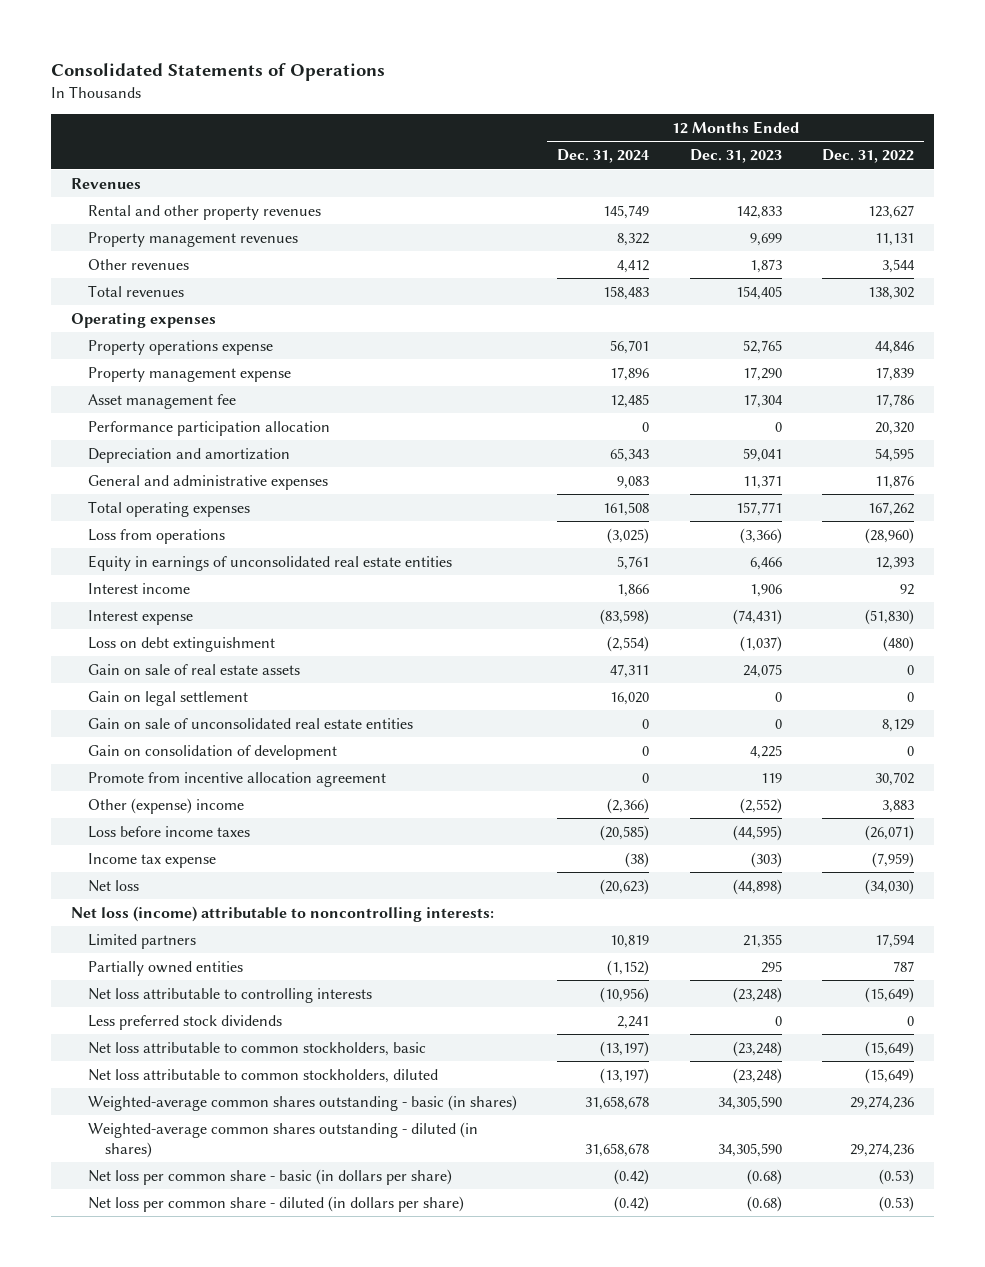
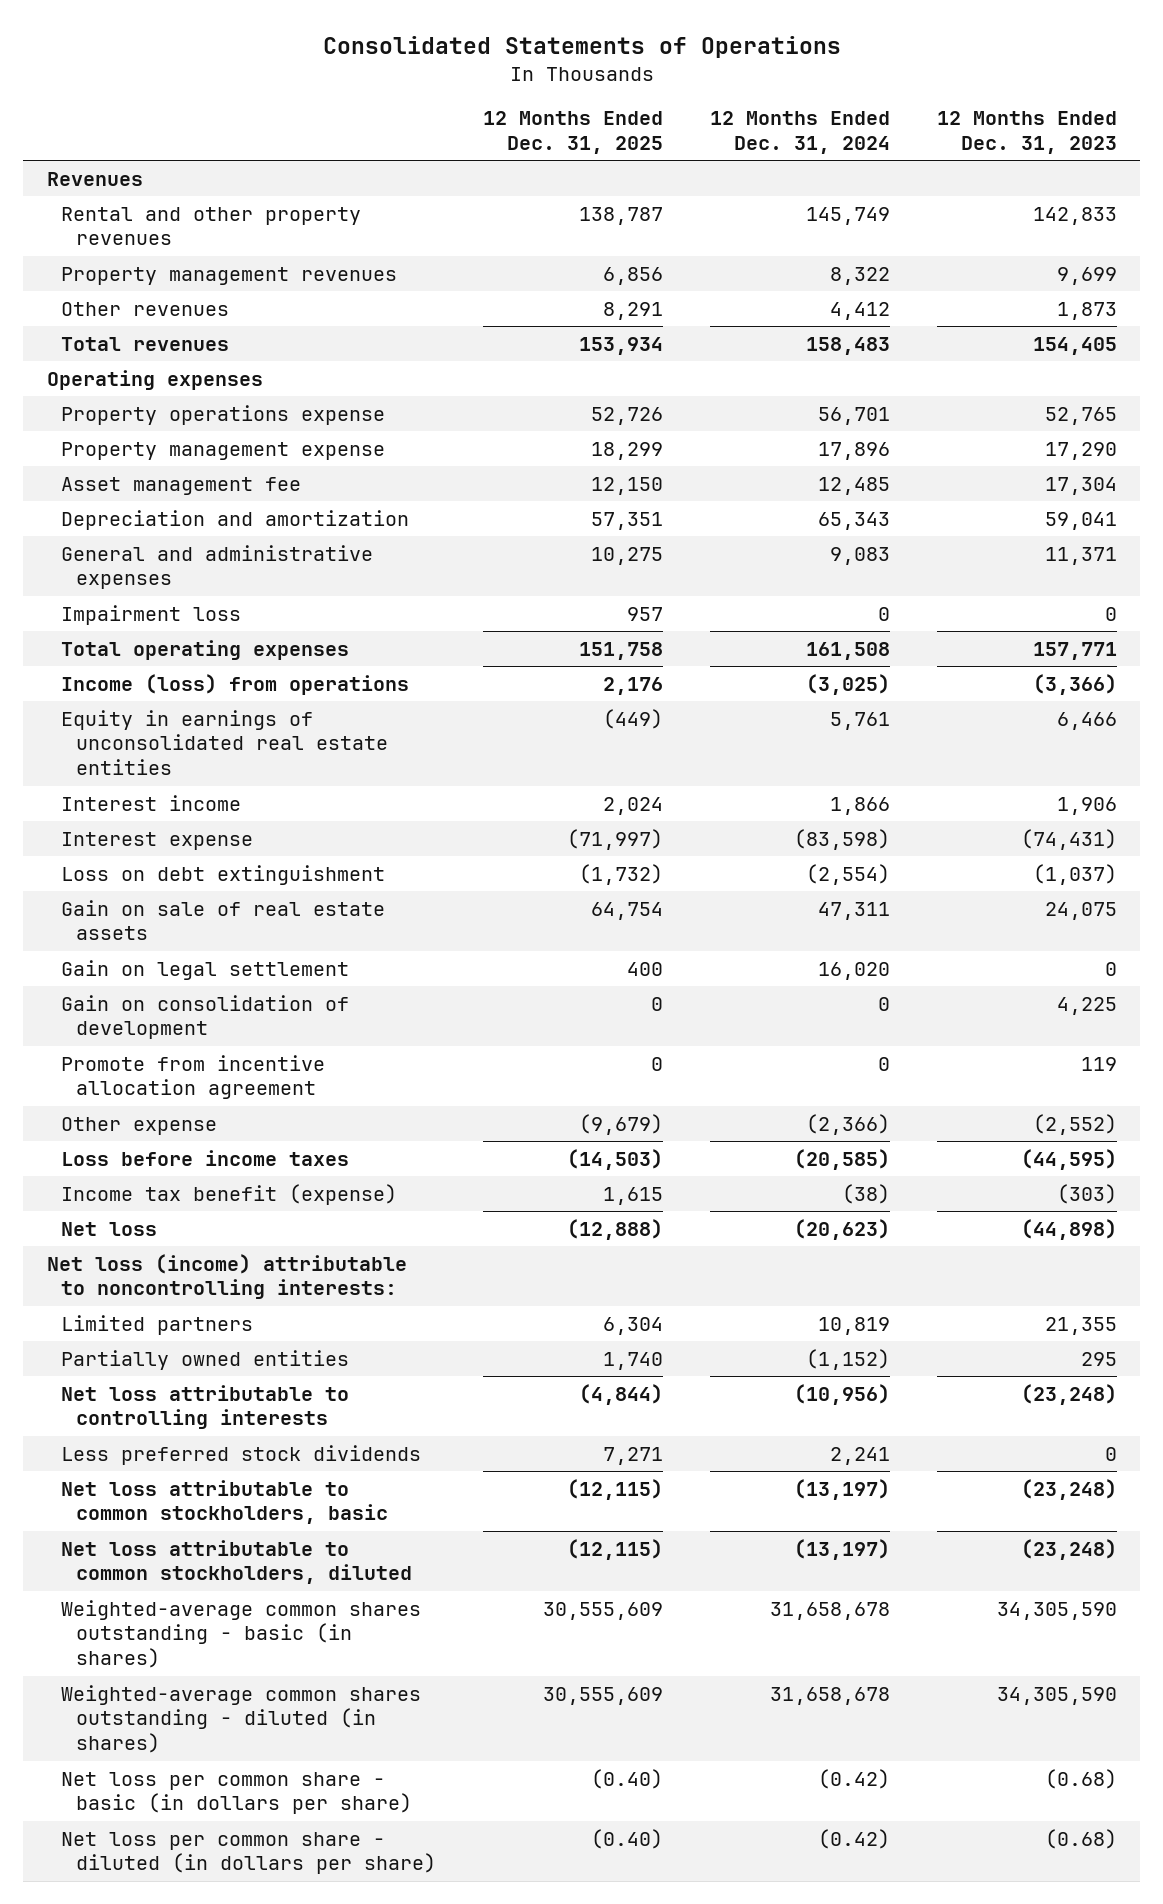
[821,149,914,164] Dec. 31, 2022 -> none
none -> [482,111,663,154] 12 Months Ended Dec. 31, 2025
[87,420,330,436] Performance participation allocation -> none
none -> [61,604,242,625] Impairment loss
[87,528,225,544] Loss from operations -> [61,673,410,695] Income (loss) from operations
[87,717,413,729] Gain on sale of unconsolidated real estate entities -> none
[87,797,244,814] Other (expense) income -> [61,1116,218,1135] Other expense
[87,852,216,868] Income tax expense -> [61,1183,398,1205] Income tax benefit (expense)

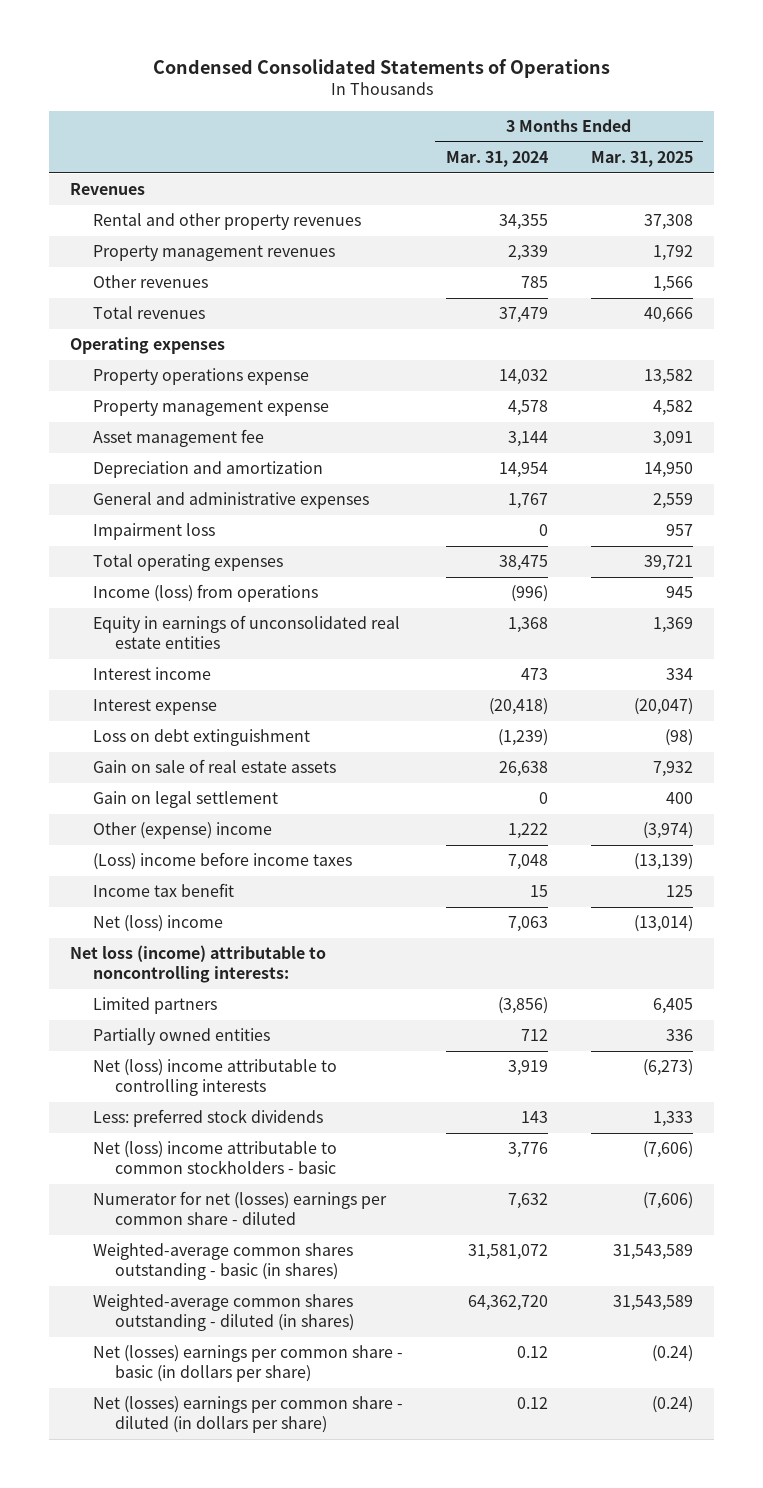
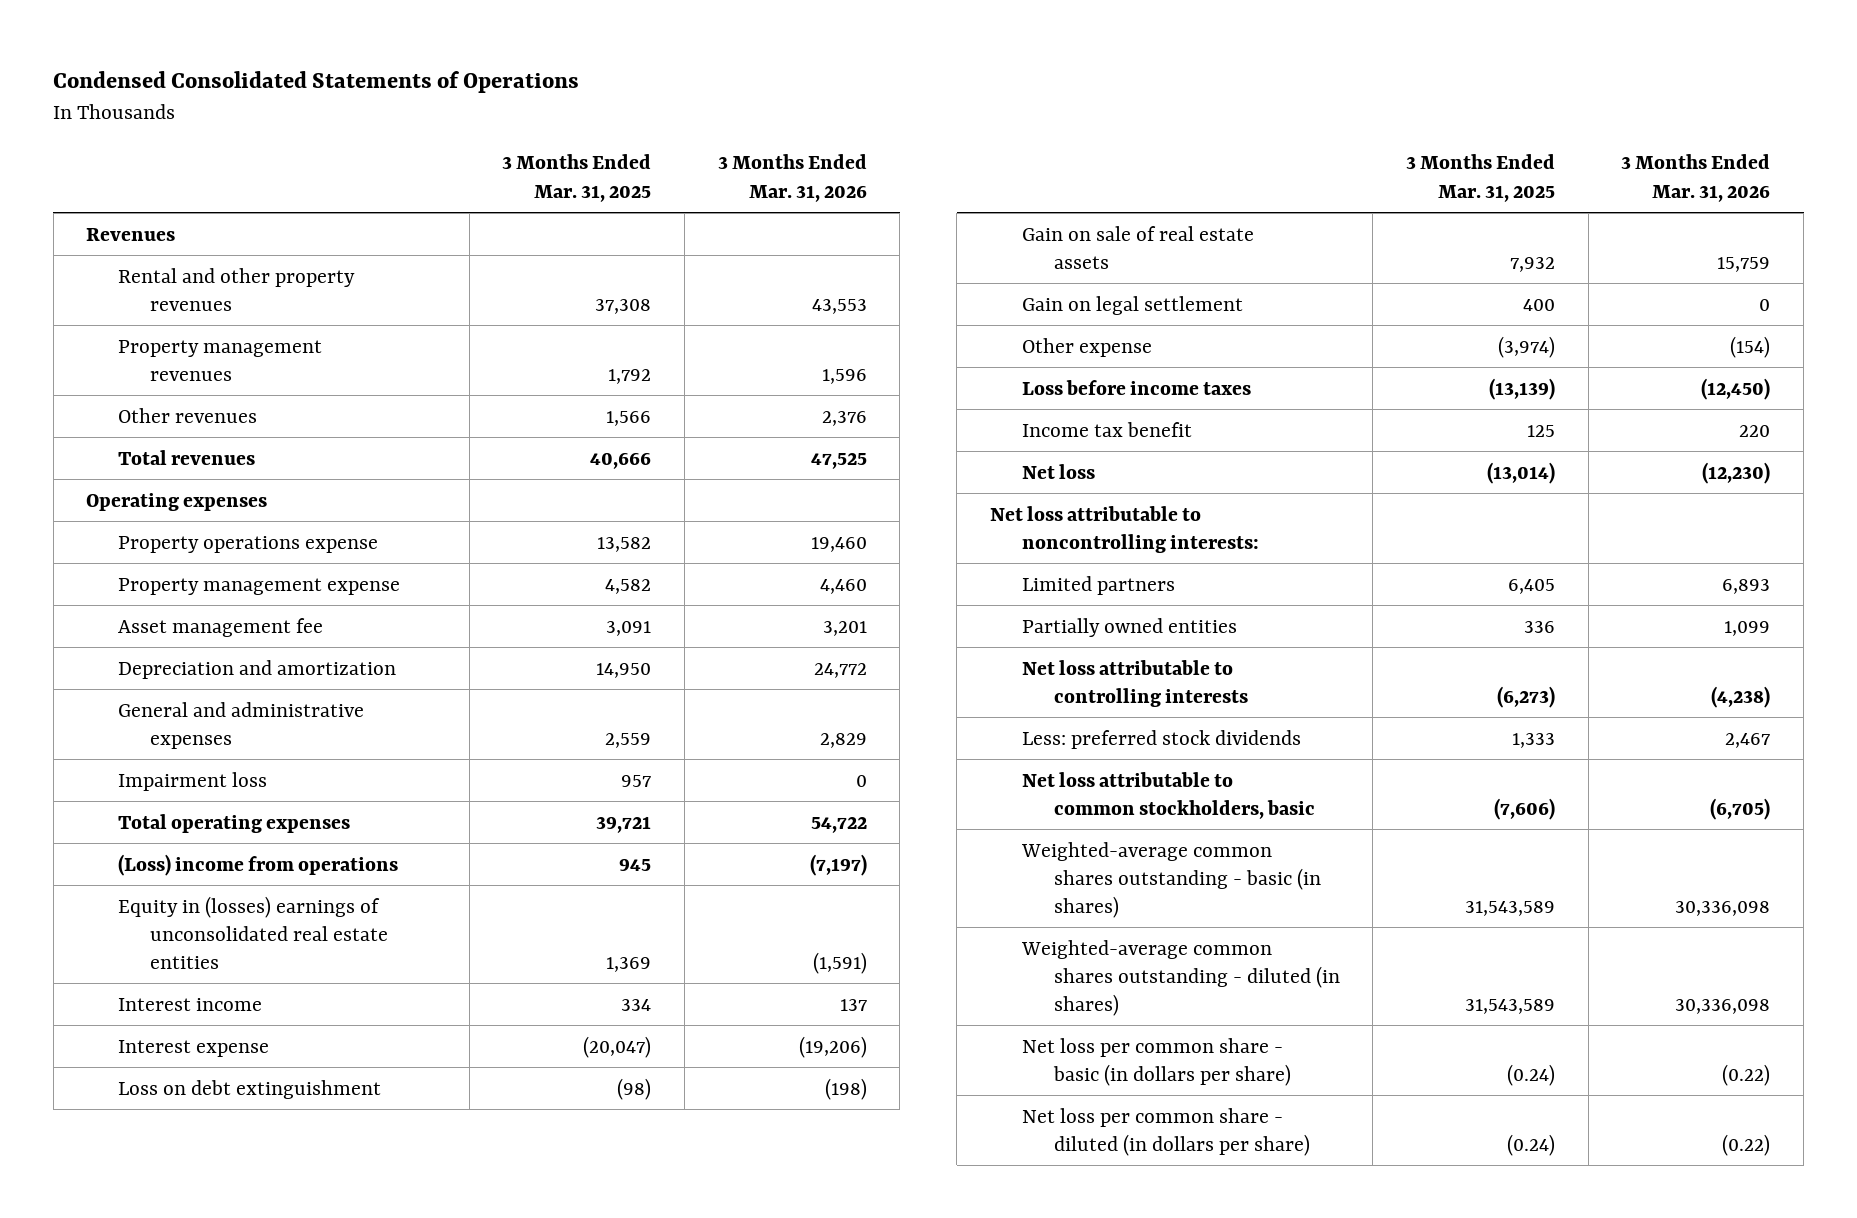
[445,150,548,167] Mar. 31, 2024 -> none
none -> [717,154,867,202] 3 Months Ended Mar. 31, 2026
[92,584,318,603] Income (loss) from operations -> [118,853,399,876] (Loss) income from operations
[92,615,400,650] Equity in earnings of unconsolidated real estate entities -> [118,895,389,969] Equity in (losses) earnings of unconsolidated real estate entities
[92,822,272,840] Other (expense) income -> [1021,337,1152,357] Other expense
[92,852,352,871] (Loss) income before income taxes -> [1021,379,1251,395] Loss before income taxes
[92,915,223,933] Net (loss) income -> [1021,463,1095,479] Net loss
[70,945,327,984] Net loss (income) attributable to noncontrolling interests: -> [989,505,1259,553] Net loss attributable to noncontrolling interests:
[92,1059,337,1097] Net (loss) income attributable to controlling interests -> [1021,659,1248,707] Net loss attributable to controlling interests
[92,1191,387,1226] Numerator for net (losses) earnings per common share - diluted -> none
[92,1141,337,1175] Net (loss) income attributable to common stockholders - basic -> [1021,771,1315,819] Net loss attributable to common stockholders, basic
[92,1345,403,1383] Net (losses) earnings per common share - basic (in dollars per share) -> [1021,1037,1291,1086] Net loss per common share - basic (in dollars per share)
[92,1396,403,1434] Net (losses) earnings per common share - diluted (in dollars per share) -> [1021,1107,1310,1156] Net loss per common share - diluted (in dollars per share)

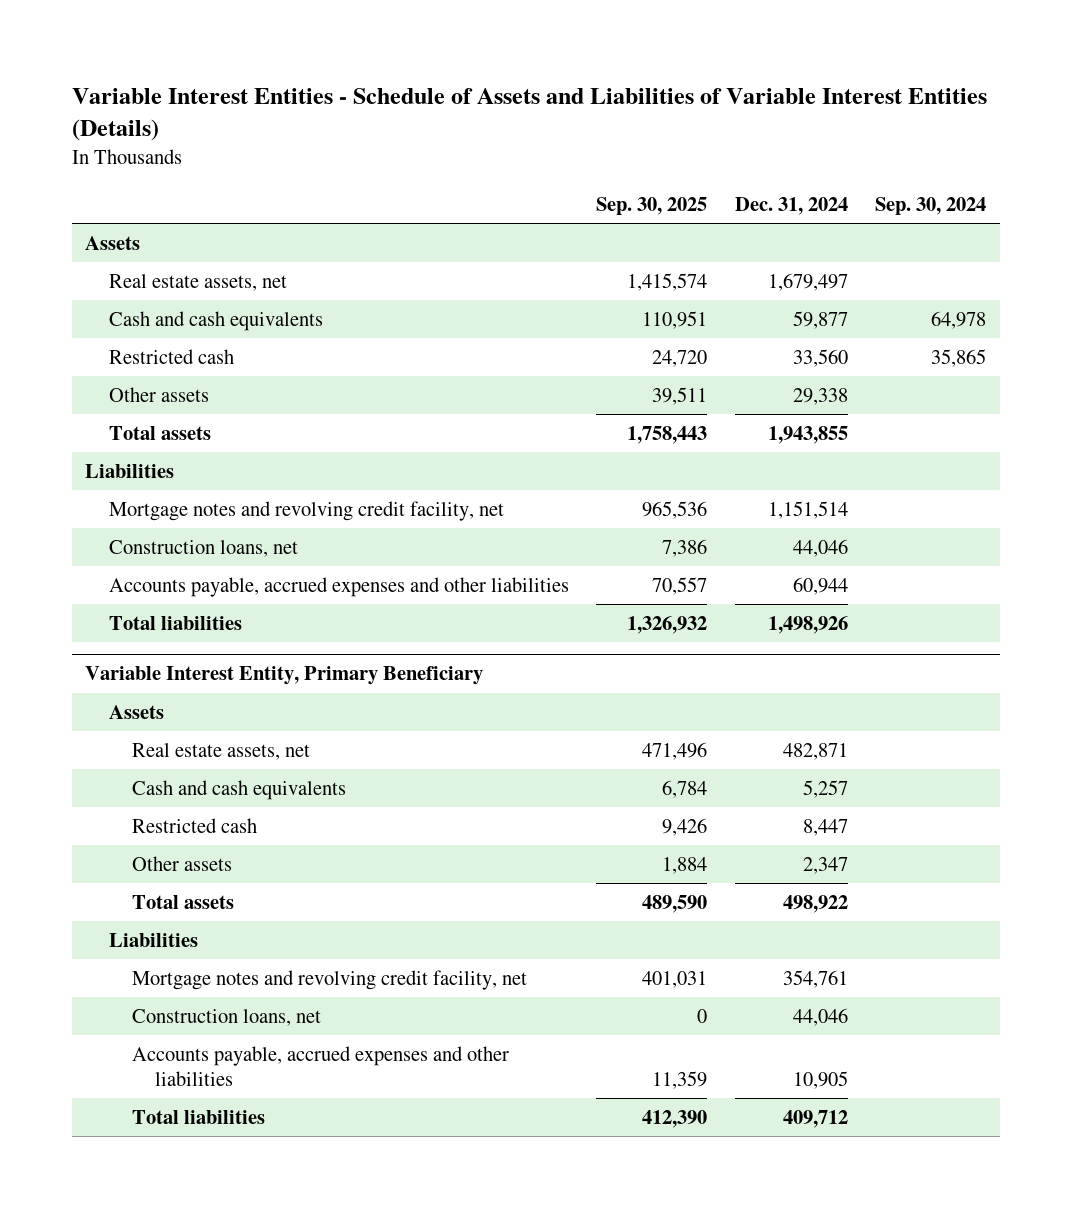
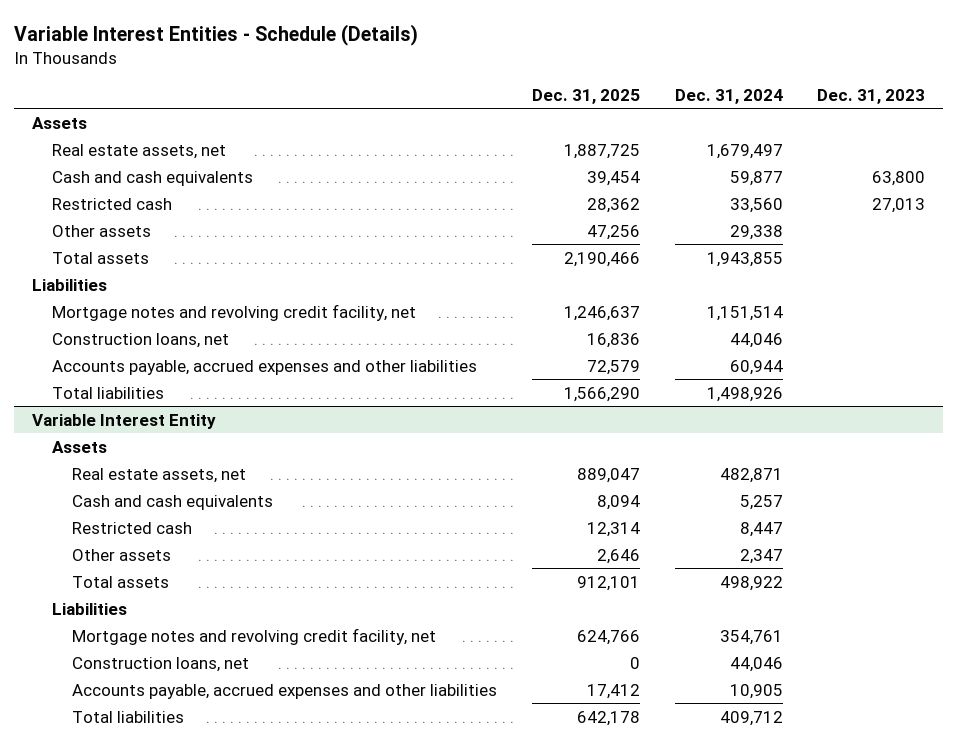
[71,87,987,142] Variable Interest Entities - Schedule of Assets and Liabilities of Variable Interest Entities (Details) -> [14,24,419,47] Variable Interest Entities - Schedule (Details)
[596,196,708,215] Sep. 30, 2025 -> none
[875,196,987,215] Sep. 30, 2024 -> none
none -> [531,88,640,104] Dec. 31, 2025
none -> [817,88,926,104] Dec. 31, 2023
[85,666,484,686] Variable Interest Entity, Primary Beneficiary -> [31,413,216,429] Variable Interest Entity

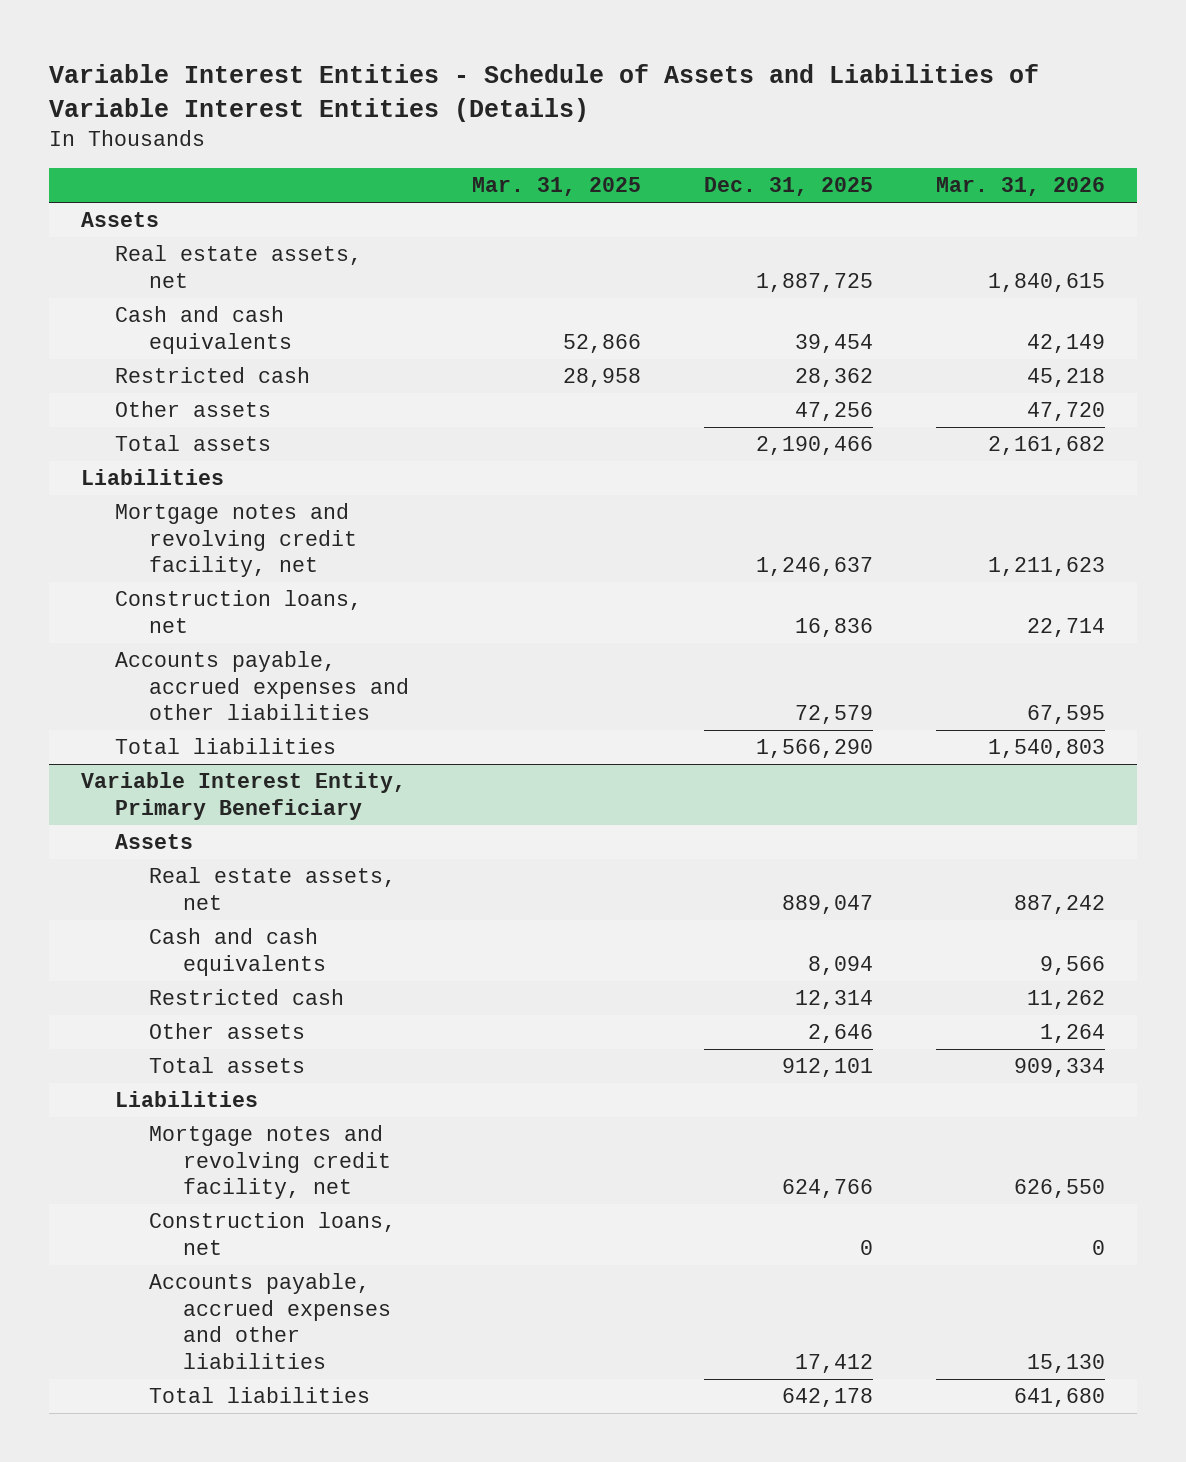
[14,24,419,47] Variable Interest Entities - Schedule (Details) -> [49,64,1040,122] Variable Interest Entities - Schedule of Assets and Liabilities of Variable Interest Entities (Details)
[674,88,783,104] Dec. 31, 2024 -> none
[817,88,926,104] Dec. 31, 2023 -> none
none -> [471,177,641,197] Mar. 31, 2025
none -> [936,177,1106,197] Mar. 31, 2026
[31,413,216,429] Variable Interest Entity -> [80,772,406,820] Variable Interest Entity, Primary Beneficiary

